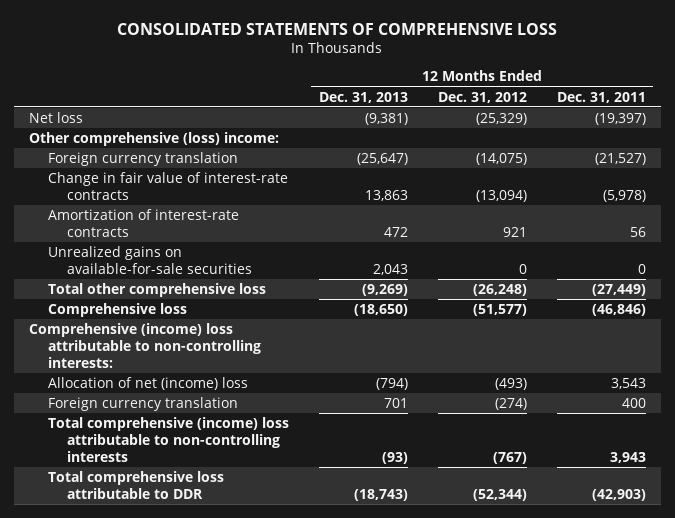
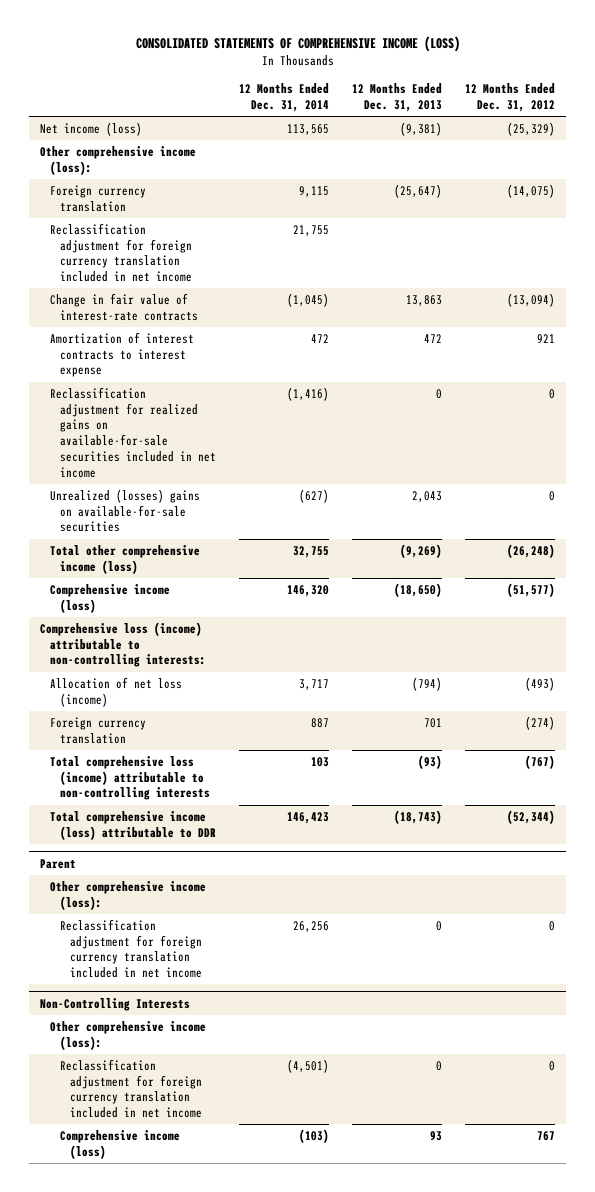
[117,22,558,35] CONSOLIDATED STATEMENTS OF COMPREHENSIVE LOSS -> [135,36,460,53] CONSOLIDATED STATEMENTS OF COMPREHENSIVE INCOME (LOSS)
[556,91,646,103] Dec. 31, 2011 -> none
none -> [238,83,329,112] 12 Months Ended Dec. 31, 2014
[29,111,84,123] Net loss -> [40,121,143,136] Net income (loss)
[29,131,280,146] Other comprehensive (loss) income: -> [40,145,197,175] Other comprehensive income (loss):
none -> [50,222,192,283] Reclassification adjustment for foreign currency translation included in net income
[47,208,239,237] Amortization of interest-rate contracts -> [50,331,195,378] Amortization of interest contracts to interest expense
none -> [50,386,216,478] Reclassification adjustment for realized gains on available-for-sale securities included in net income
[47,245,252,274] Unrealized gains on available-for-sale securities -> [50,488,201,533] Unrealized (losses) gains on available-for-sale securities
[47,282,266,297] Total other comprehensive loss -> [50,544,201,574] Total other comprehensive income (loss)
[47,302,187,317] Comprehensive loss -> [50,583,171,613] Comprehensive income (loss)
[29,322,261,368] Comprehensive (income) loss attributable to non-controlling interests: -> [40,621,207,668] Comprehensive loss (income) attributable to non-controlling interests:
[47,376,248,390] Allocation of net (income) loss -> [50,676,183,707] Allocation of net loss (income)
[47,416,289,462] Total comprehensive (income) loss attributable to non-controlling interests -> [50,755,210,801] Total comprehensive loss (income) attributable to non-controlling interests
[47,470,224,499] Total comprehensive loss attributable to DDR -> [50,810,216,840] Total comprehensive income (loss) attributable to DDR
none -> [40,858,77,869] Parent
none -> [50,880,207,910] Other comprehensive income (loss):
none -> [59,918,202,979] Reclassification adjustment for foreign currency translation included in net income
none -> [40,997,191,1011] Non-Controlling Interests
none -> [50,1020,207,1050] Other comprehensive income (loss):
none -> [59,1058,202,1119] Reclassification adjustment for foreign currency translation included in net income
none -> [59,1129,180,1159] Comprehensive income (loss)

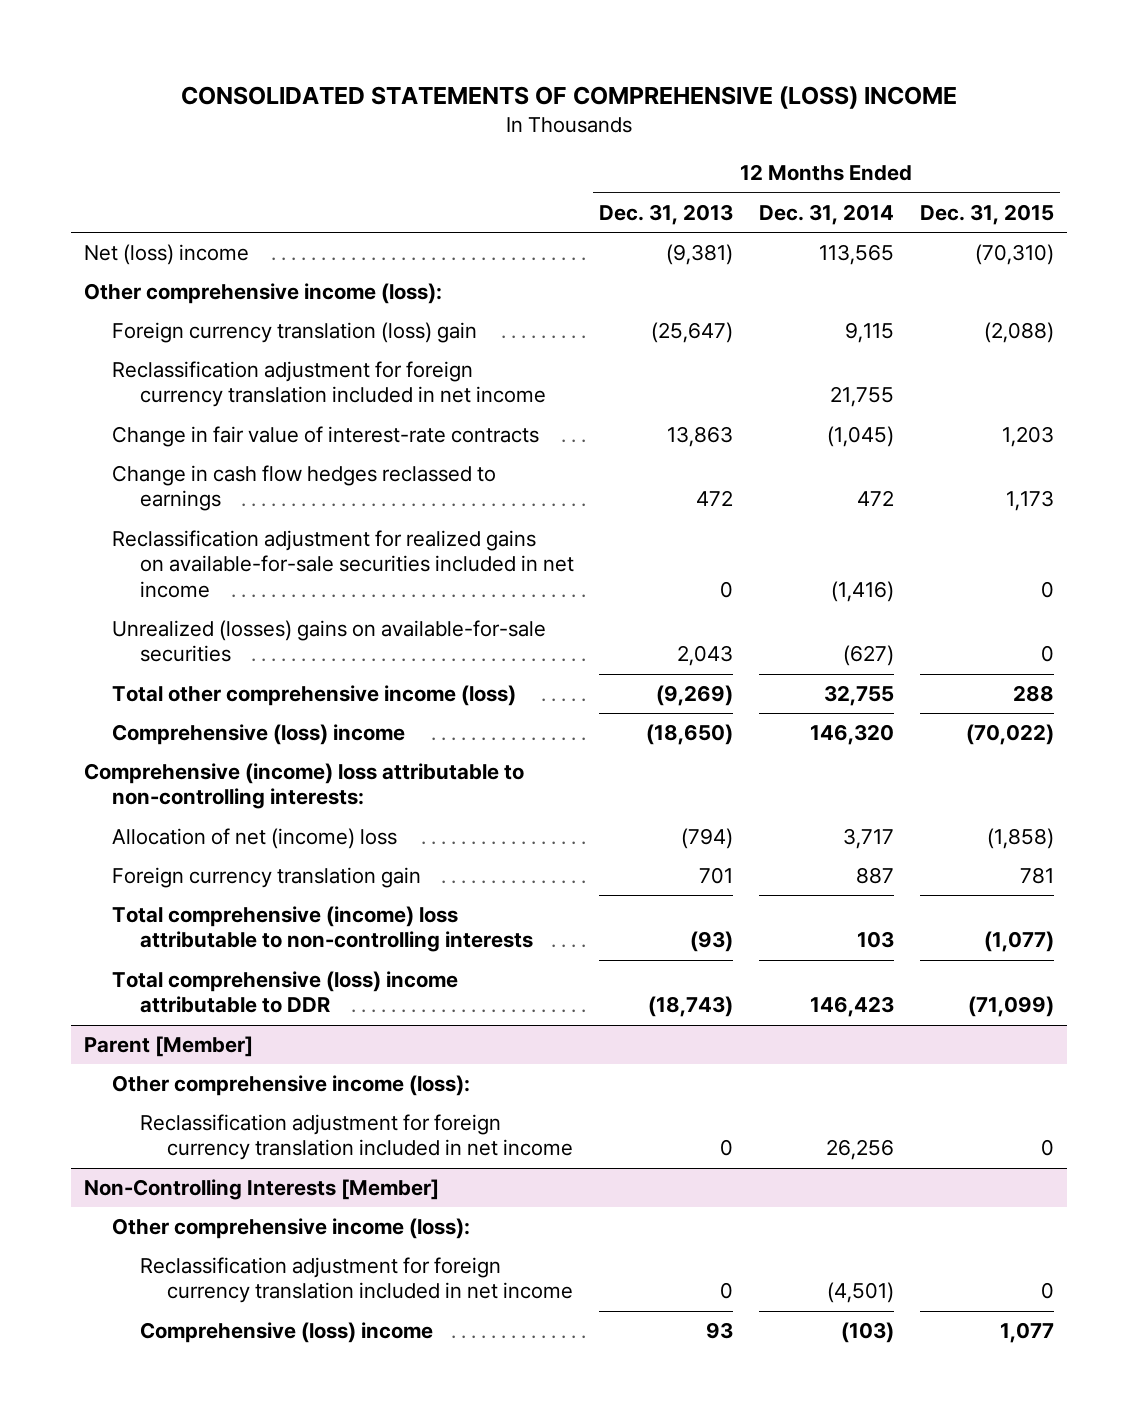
[135,36,460,53] CONSOLIDATED STATEMENTS OF COMPREHENSIVE INCOME (LOSS) -> [181,86,958,110] CONSOLIDATED STATEMENTS OF COMPREHENSIVE (LOSS) INCOME
[464,83,555,112] 12 Months Ended Dec. 31, 2012 -> none
none -> [919,203,1054,225] Dec. 31, 2015
[40,121,143,136] Net income (loss) -> [84,244,250,266] Net (loss) income
[50,184,147,212] Foreign currency translation -> [111,322,477,344] Foreign currency translation (loss) gain
[50,331,195,378] Amortization of interest contracts to interest expense -> [111,465,496,512] Change in cash flow hedges reclassed to earnings
[50,583,171,613] Comprehensive income (loss) -> [111,724,405,746] Comprehensive (loss) income
[40,621,207,668] Comprehensive loss (income) attributable to non-controlling interests: -> [84,763,525,810] Comprehensive (income) loss attributable to non-controlling interests:
[50,676,183,707] Allocation of net loss (income) -> [111,828,397,850] Allocation of net (income) loss
[50,716,147,744] Foreign currency translation -> [111,867,421,889] Foreign currency translation gain
[50,755,210,801] Total comprehensive loss (income) attributable to non-controlling interests -> [111,906,533,953] Total comprehensive (income) loss attributable to non-controlling interests
[50,810,216,840] Total comprehensive income (loss) attributable to DDR -> [111,971,458,1014] Total comprehensive (loss) income attributable to DDR
[40,858,77,869] Parent -> [84,1036,254,1058] Parent [Member]
[40,997,191,1011] Non-Controlling Interests -> [84,1179,440,1201] Non-Controlling Interests [Member]
[59,1129,180,1159] Comprehensive income (loss) -> [139,1322,433,1344] Comprehensive (loss) income

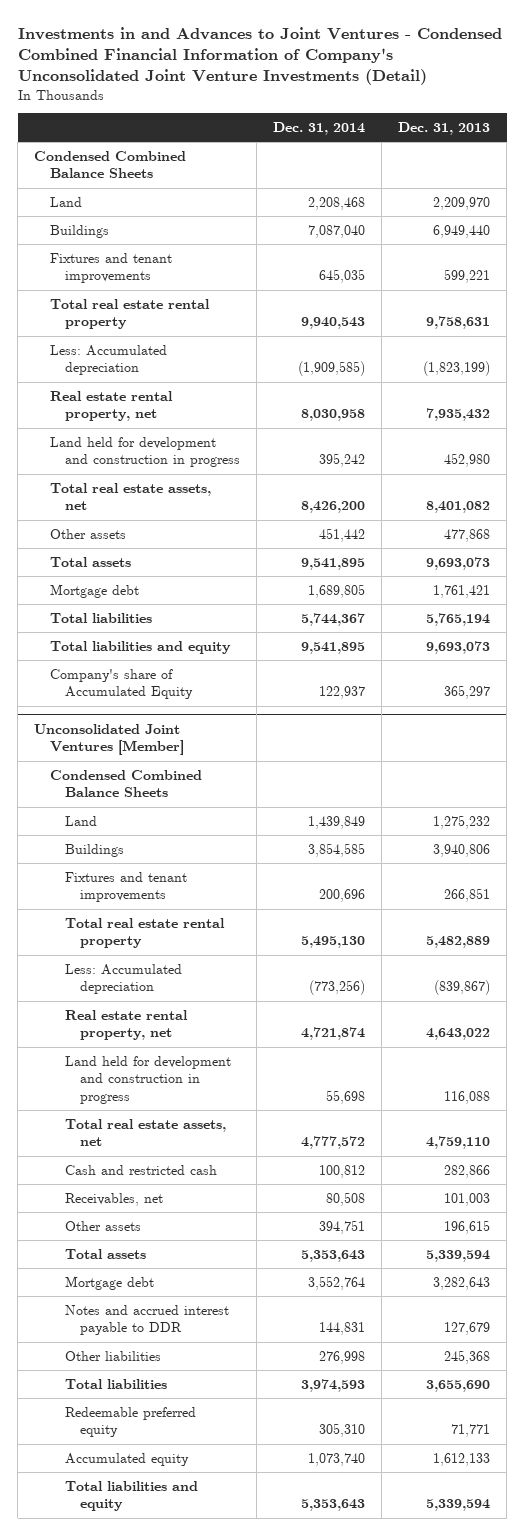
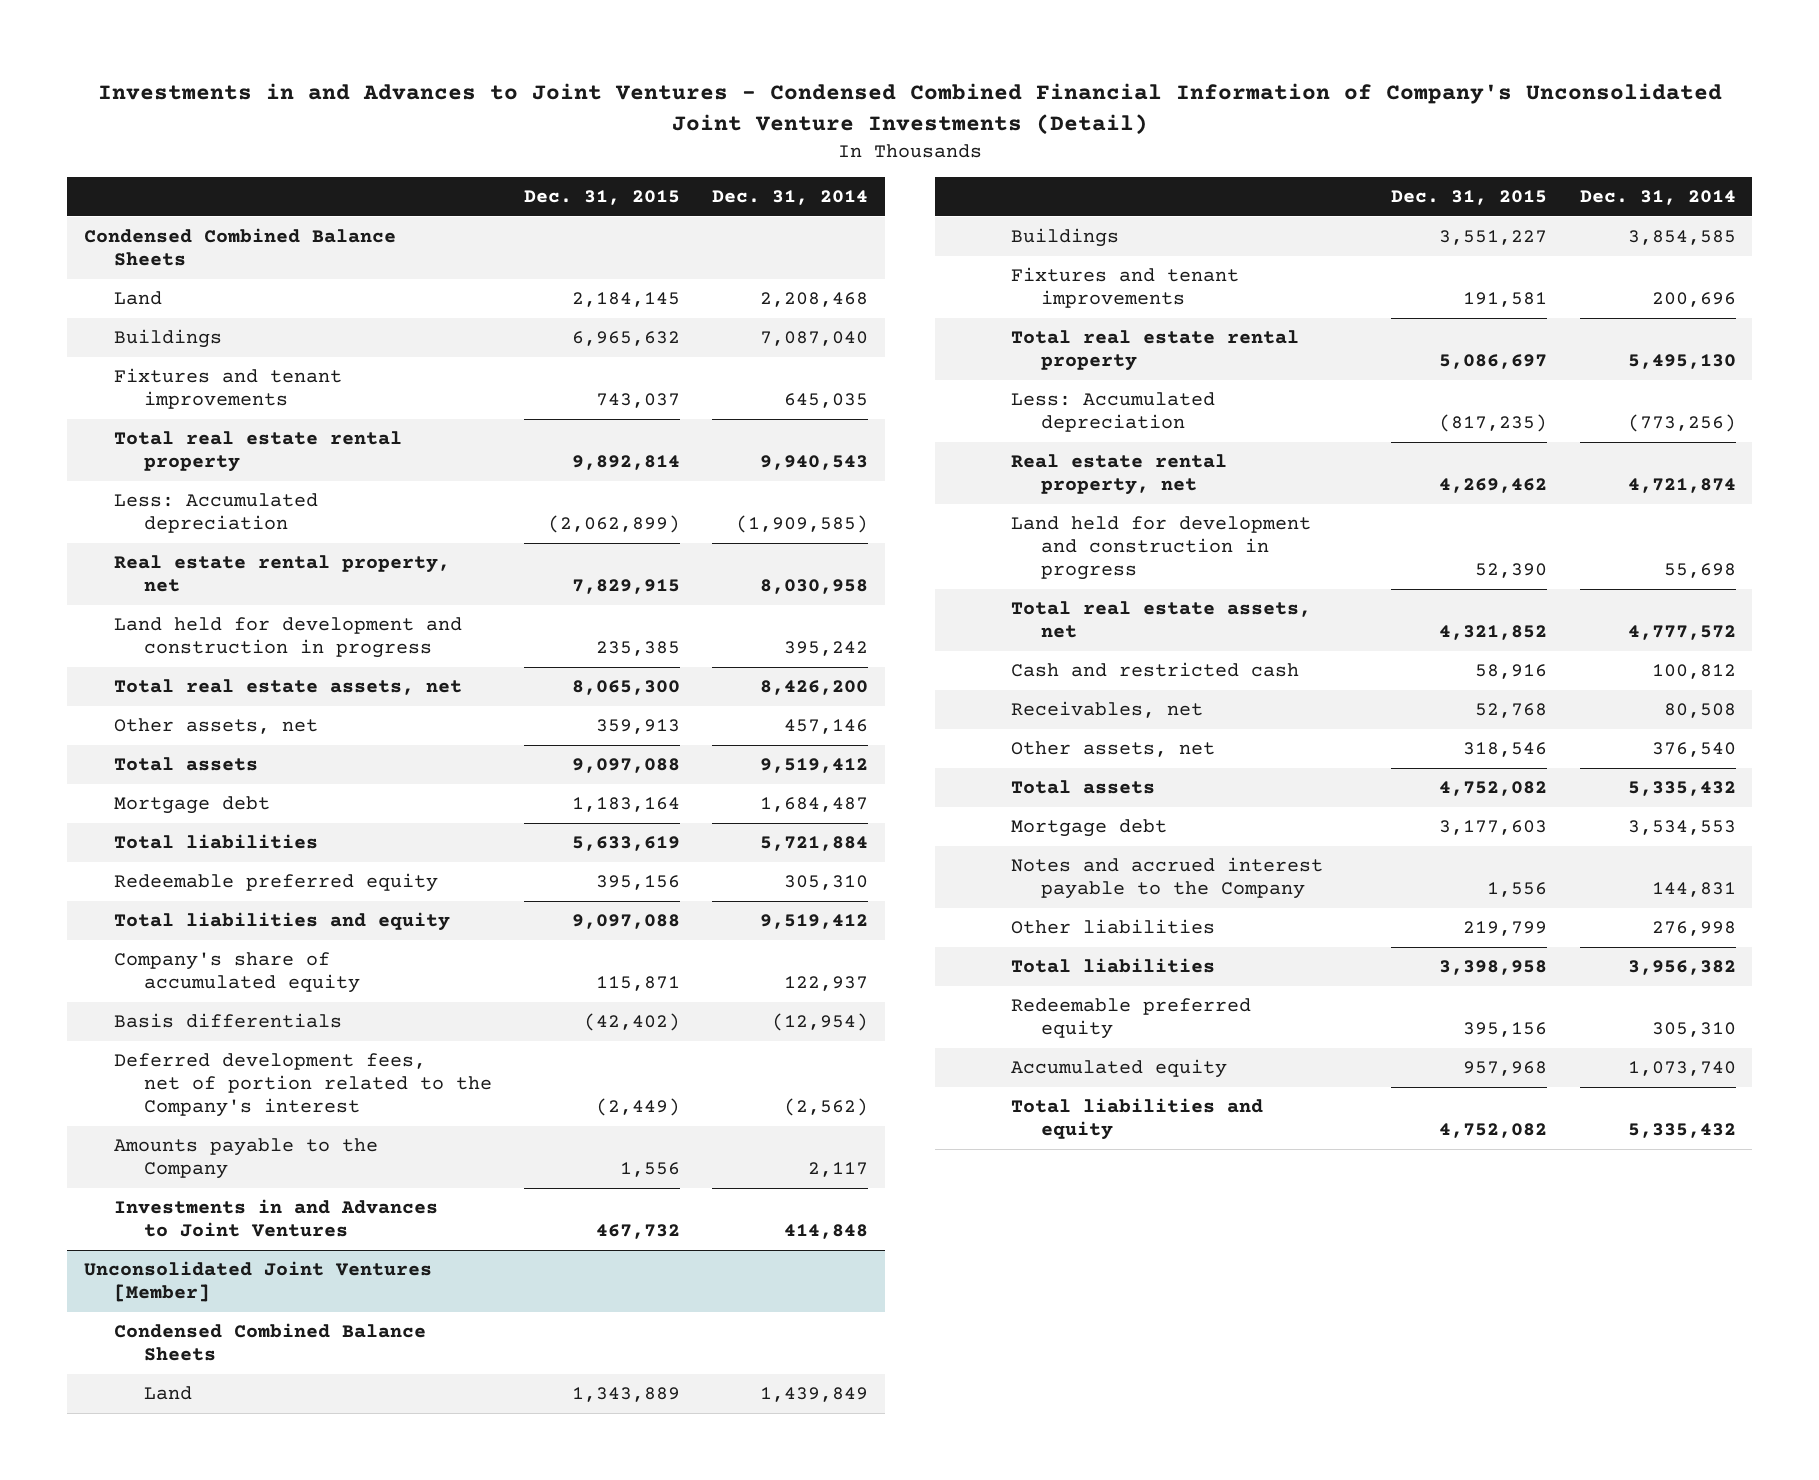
[398,122,491,136] Dec. 31, 2013 -> none
none -> [523,190,680,206] Dec. 31, 2015
[49,528,126,539] Other assets -> [113,718,318,735] Other assets, net
[319,527,366,542] 451,442 -> [784,719,869,735] 457,146
[301,557,366,570] 9,541,895 -> [760,758,869,774] 9,519,412
[308,583,366,598] 1,689,805 -> [760,797,869,813] 1,684,487
[301,612,366,626] 5,744,367 -> [760,836,869,852] 5,721,884
none -> [113,873,438,893] Redeemable preferred equity
[301,641,366,654] 9,541,895 -> [760,914,869,930] 9,519,412
[49,668,193,700] Company's share of Accumulated Equity -> [113,952,360,994] Company's share of accumulated equity
none -> [113,1013,342,1029] Basis differentials
none -> [113,1053,492,1118] Deferred development fees, net of portion related to the Company's interest
none -> [113,1138,378,1180] Amounts payable to the Company
none -> [113,1199,438,1238] Investments in and Advances to Joint Ventures
[64,1220,141,1231] Other assets -> [1010,741,1215,758] Other assets, net
[319,1219,366,1234] 394,751 -> [1651,742,1736,758] 376,540
[301,1249,366,1262] 5,353,643 -> [1627,781,1736,797] 5,335,432
[308,1275,366,1290] 3,552,764 -> [1627,820,1736,836] 3,534,553
[64,1304,229,1336] Notes and accrued interest payable to DDR -> [1010,857,1323,900] Notes and accrued interest payable to the Company
[301,1378,366,1392] 3,974,593 -> [1627,960,1736,976] 3,956,382
[301,1499,366,1512] 5,353,643 -> [1627,1123,1736,1139] 5,335,432

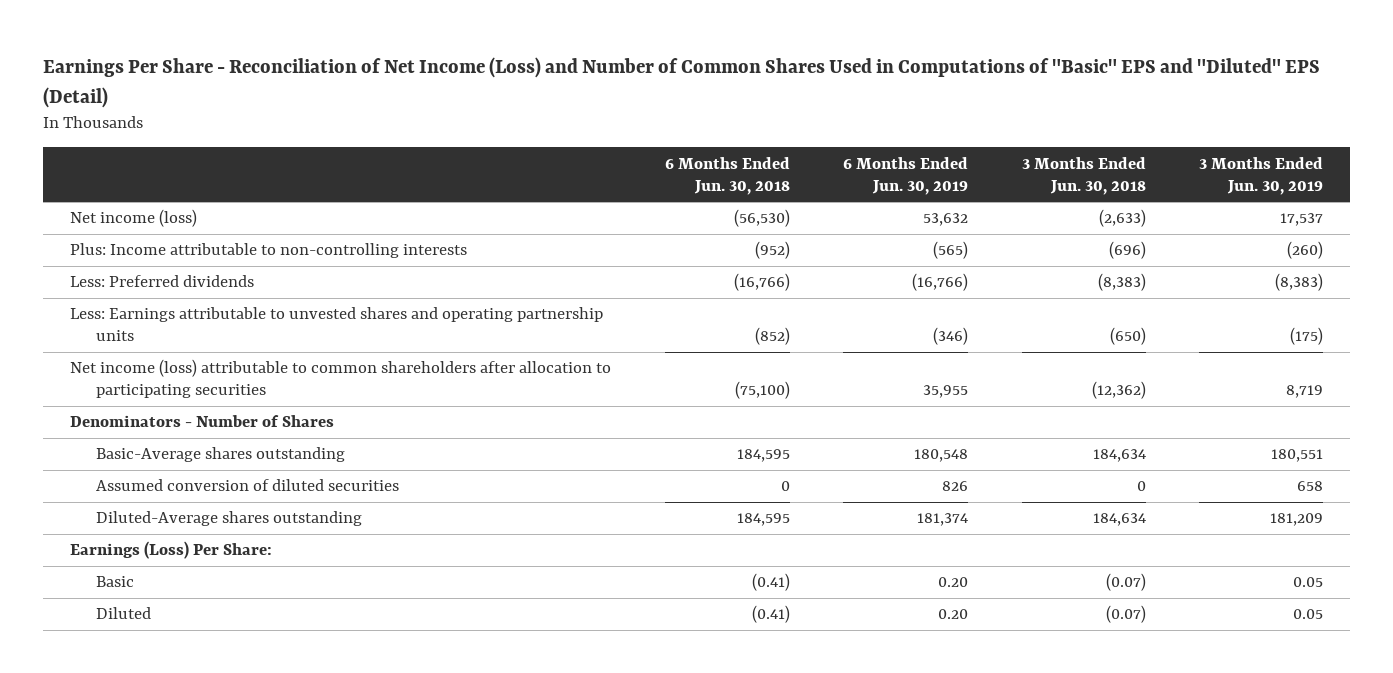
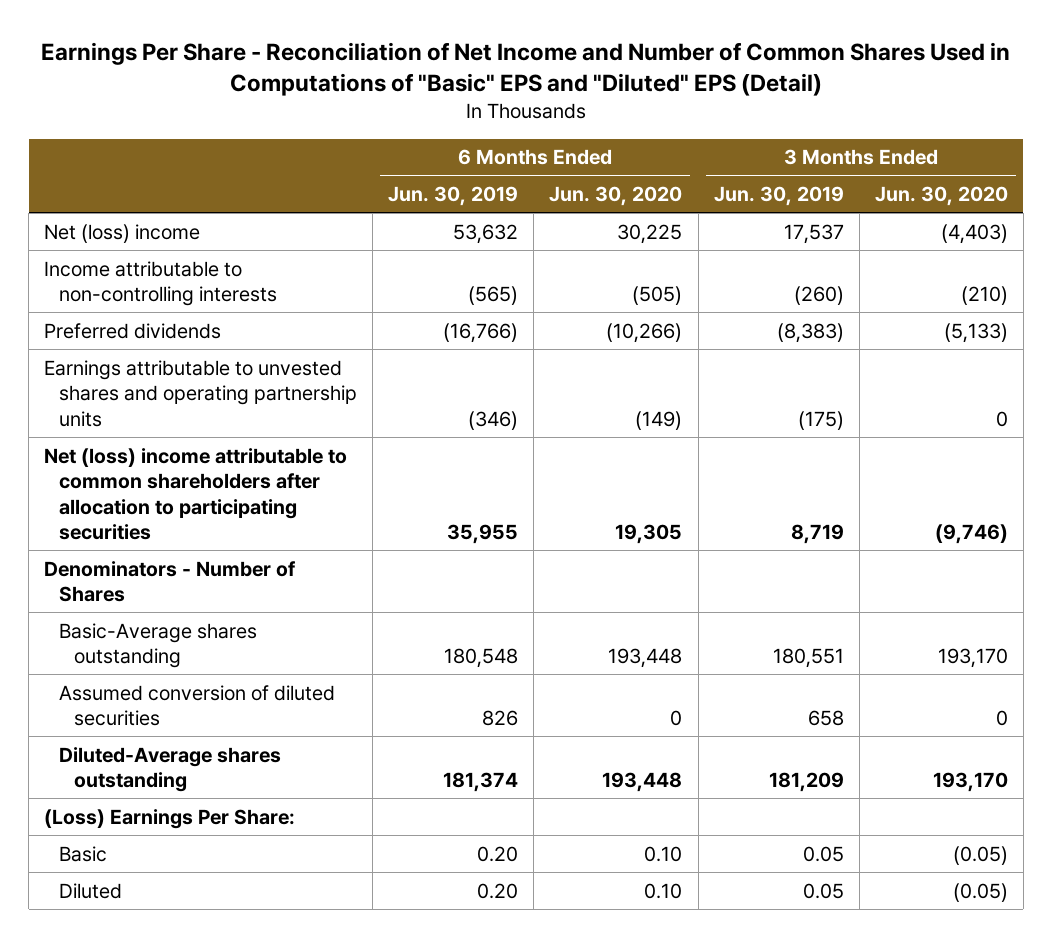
[43,57,1321,108] Earnings Per Share - Reconciliation of Net Income (Loss) and Number of Common Shares Used in Computations of "Basic" EPS and "Diluted" EPS (Detail) -> [40,41,1010,97] Earnings Per Share - Reconciliation of Net Income and Number of Common Shares Used in Computations of "Basic" EPS and "Diluted" EPS (Detail)
[664,156,790,195] 6 Months Ended Jun. 30, 2018 -> none
[1021,156,1146,195] 3 Months Ended Jun. 30, 2018 -> none
none -> [549,185,683,206] Jun. 30, 2020
none -> [874,185,1008,206] Jun. 30, 2020
[70,209,198,228] Net income (loss) -> [44,223,201,243] Net (loss) income
[70,243,468,259] Plus: Income attributable to non-controlling interests -> [44,260,278,307] Income attributable to non-controlling interests
[70,275,255,288] Less: Preferred dividends -> [44,322,222,339] Preferred dividends
[70,307,604,342] Less: Earnings attributable to unvested shares and operating partnership units -> [44,359,358,427] Earnings attributable to unvested shares and operating partnership units
[70,359,612,399] Net income (loss) attributable to common shareholders after allocation to participating securities -> [44,447,348,541] Net (loss) income attributable to common shareholders after allocation to participating securities
[70,541,273,560] Earnings (Loss) Per Share: -> [44,808,296,829] (Loss) Earnings Per Share:

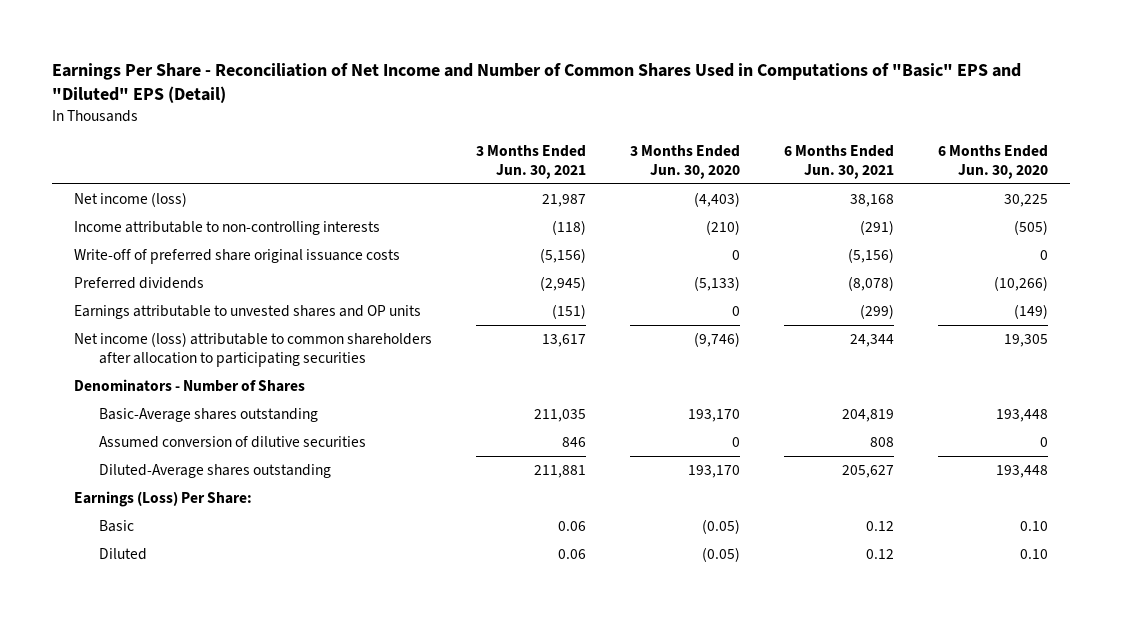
[388,185,519,206] Jun. 30, 2019 -> none
[713,185,844,206] Jun. 30, 2019 -> none
none -> [476,144,587,179] 3 Months Ended Jun. 30, 2021
none -> [784,144,895,179] 6 Months Ended Jun. 30, 2021
[44,223,201,243] Net (loss) income -> [74,192,188,208] Net income (loss)
none -> [74,249,401,265] Write-off of preferred share original issuance costs
[44,359,358,427] Earnings attributable to unvested shares and operating partnership units -> [74,305,422,320] Earnings attributable to unvested shares and OP units
[44,447,348,541] Net (loss) income attributable to common shareholders after allocation to participating securities -> [74,332,433,368] Net income (loss) attributable to common shareholders after allocation to participating securities
[59,684,336,727] Assumed conversion of diluted securities -> [98,436,366,449] Assumed conversion of dilutive securities
[44,808,296,829] (Loss) Earnings Per Share: -> [74,491,253,508] Earnings (Loss) Per Share:

